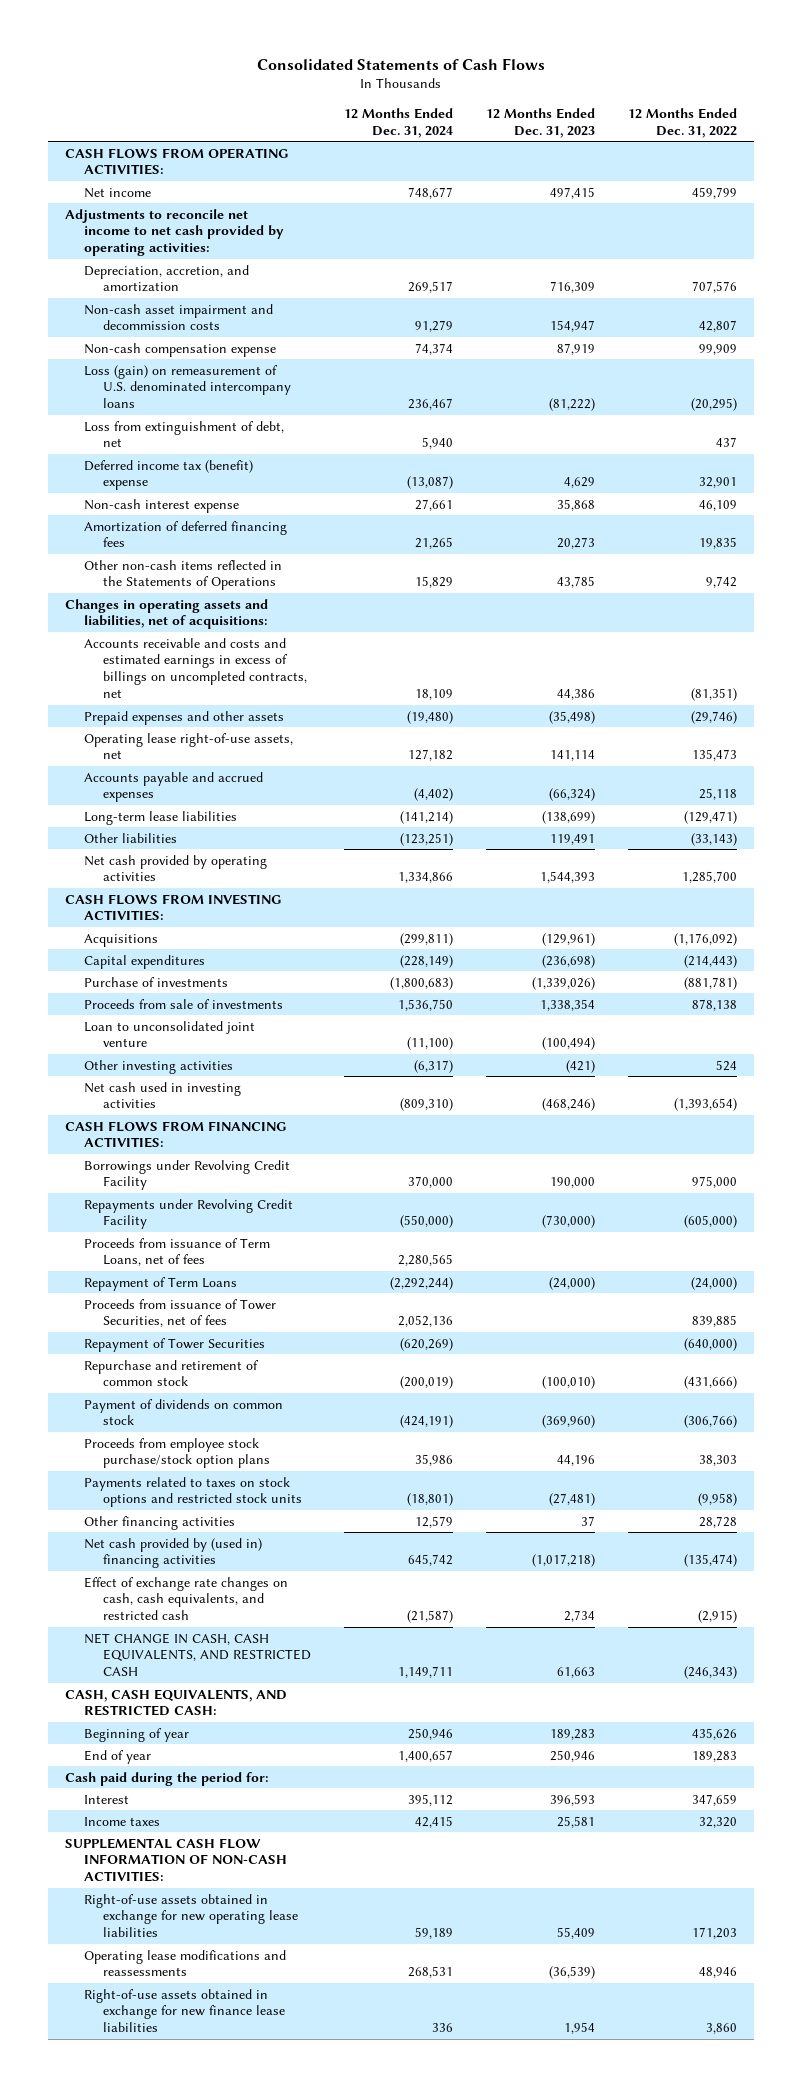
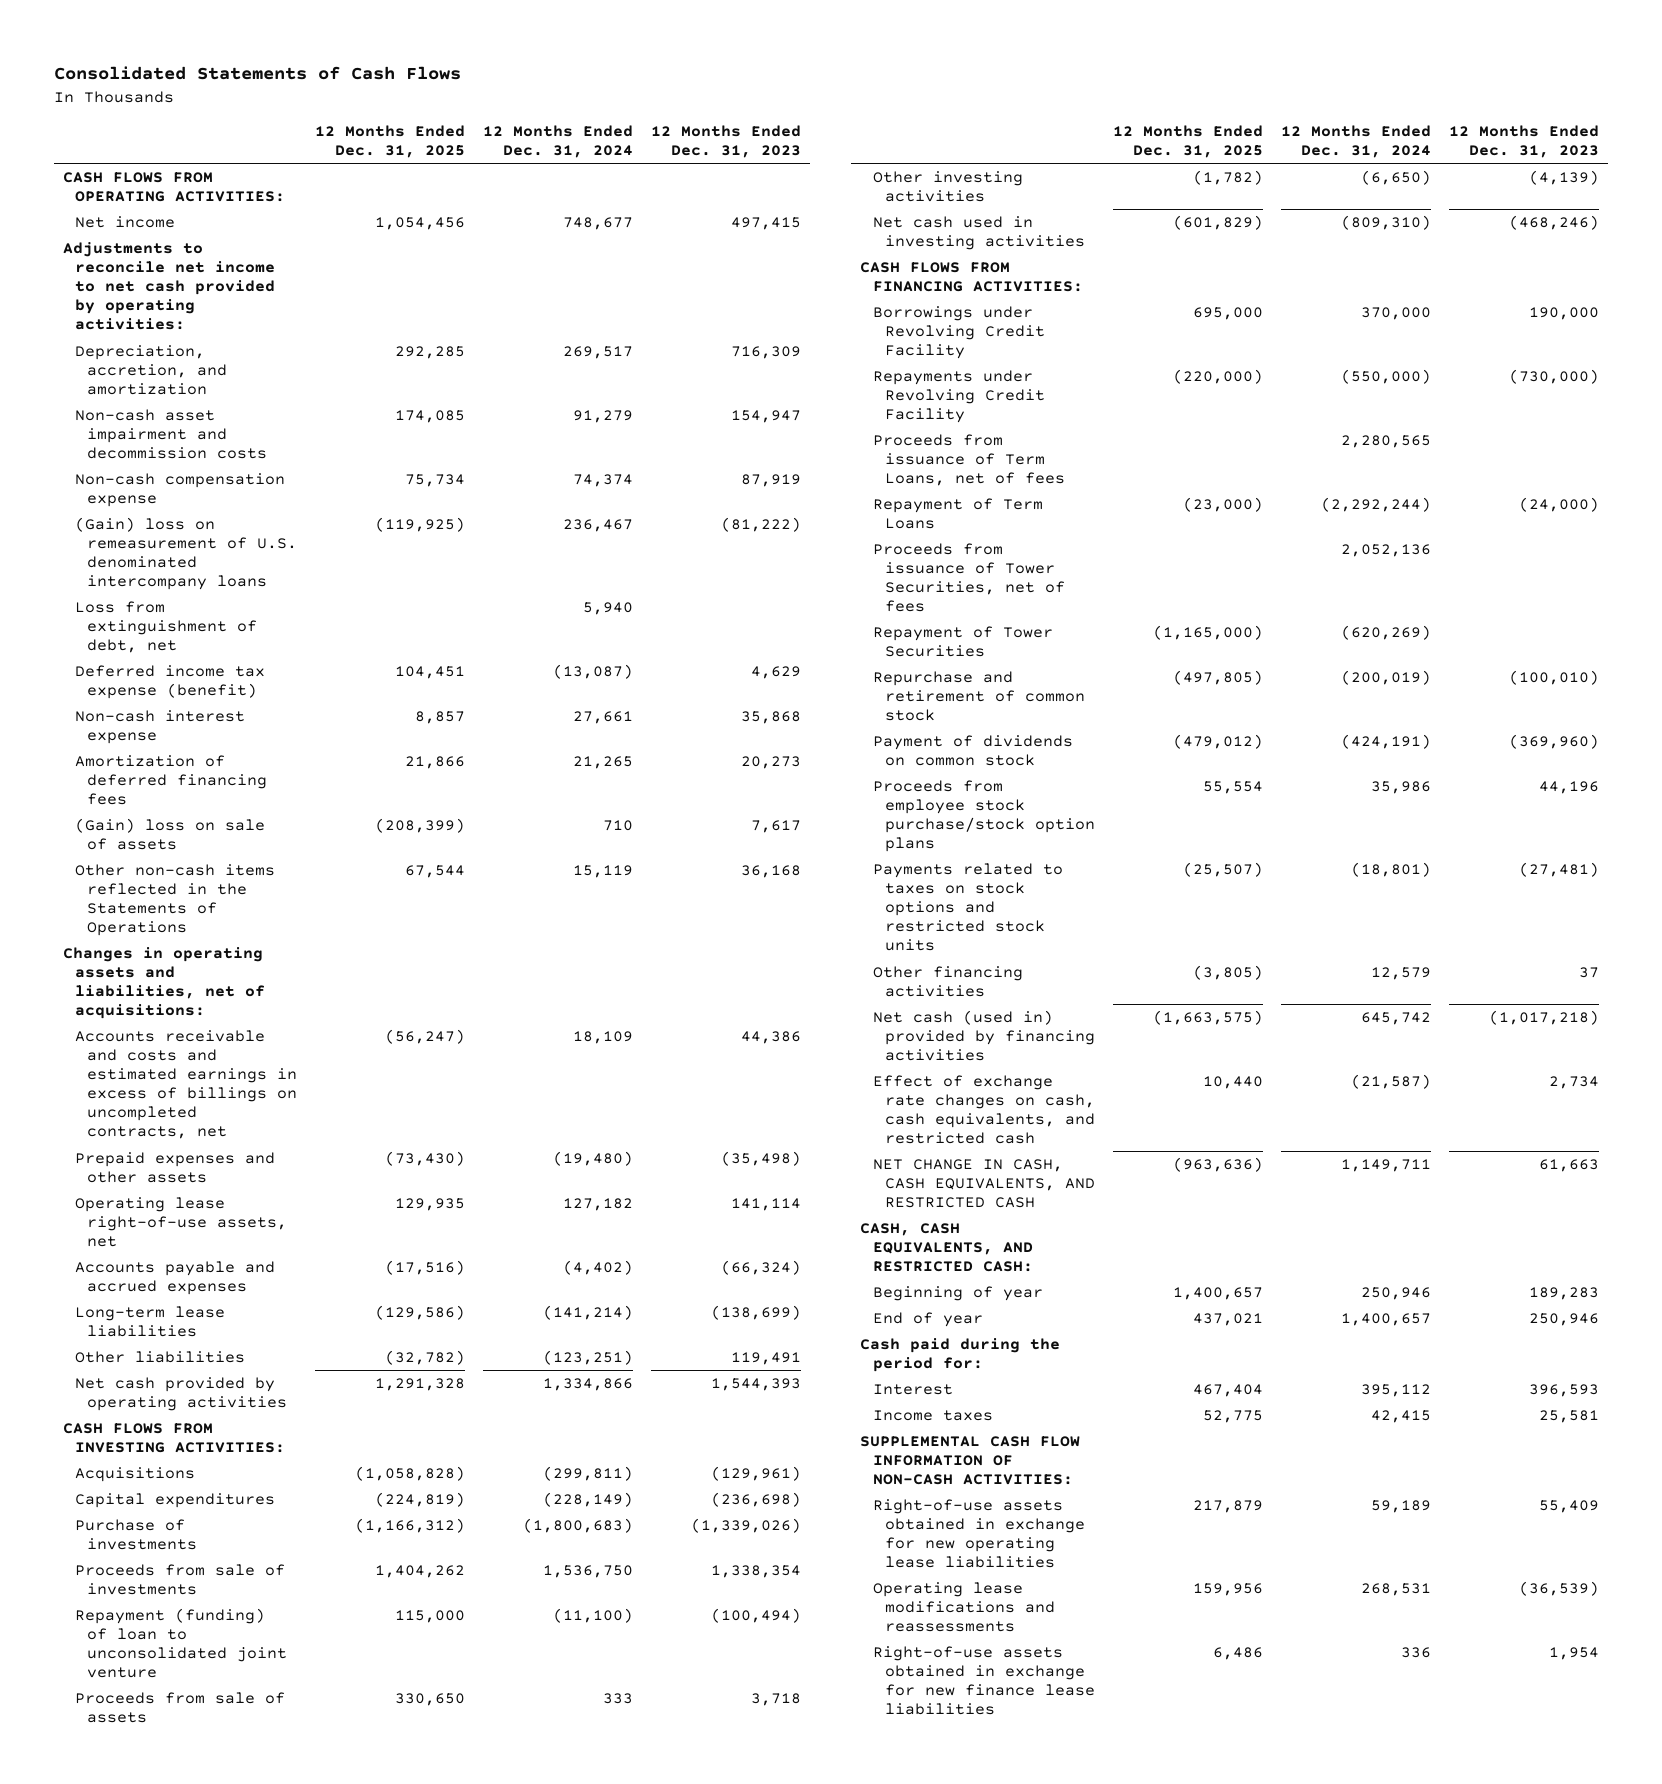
[628,107,738,138] 12 Months Ended Dec. 31, 2022 -> none
none -> [315,124,466,158] 12 Months Ended Dec. 31, 2025
[83,364,291,409] Loss (gain) on remeasurement of U.S. denominated intercompany loans -> [75,516,298,591] (Gain) loss on remeasurement of U.S. denominated intercompany loans
[83,459,253,491] Deferred income tax (benefit) expense -> [75,664,266,700] Deferred income tax expense (benefit)
none -> [75,817,266,851] (Gain) loss on sale of assets
[414,576,453,589] 15,829 -> [573,864,634,878] 15,119
[557,576,596,589] 43,785 -> [741,864,802,878] 36,168
[83,1020,255,1048] Loan to unconsolidated joint venture -> [75,1607,288,1679] Repayment (funding) of loan to unconsolidated joint venture
none -> [75,1691,286,1724] Proceeds from sale of assets
[413,1059,453,1073] (6,317) -> [1360,169,1431,185] (6,650)
[566,1059,596,1073] (421) -> [1528,169,1599,185] (4,139)
[83,1537,262,1569] Net cash provided by (used in) financing activities -> [872,1009,1095,1062] Net cash (used in) provided by financing activities

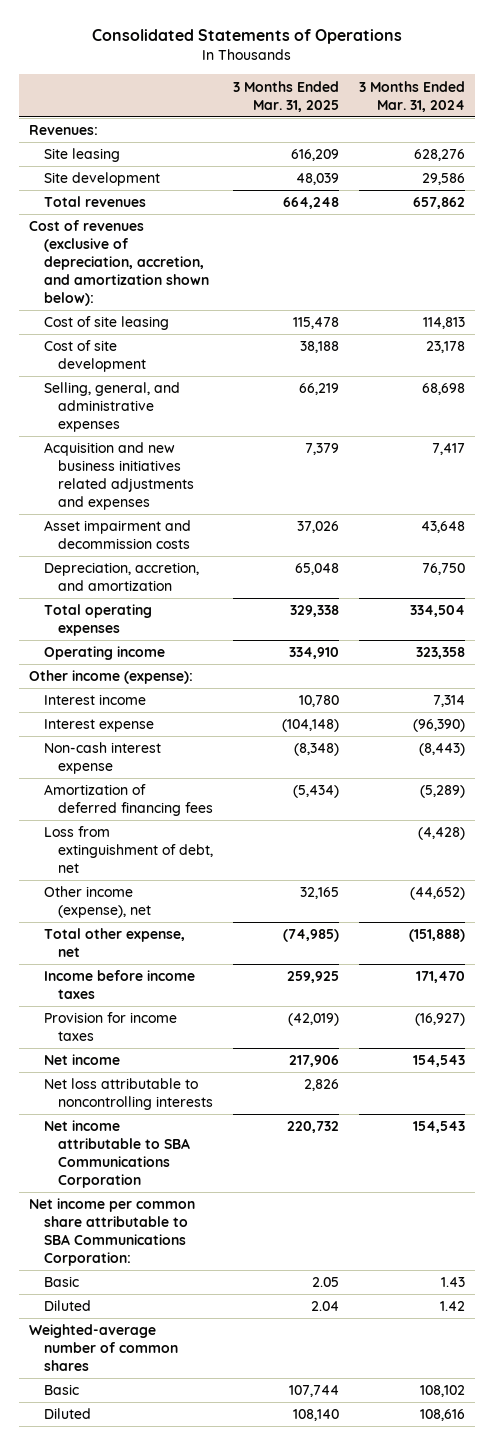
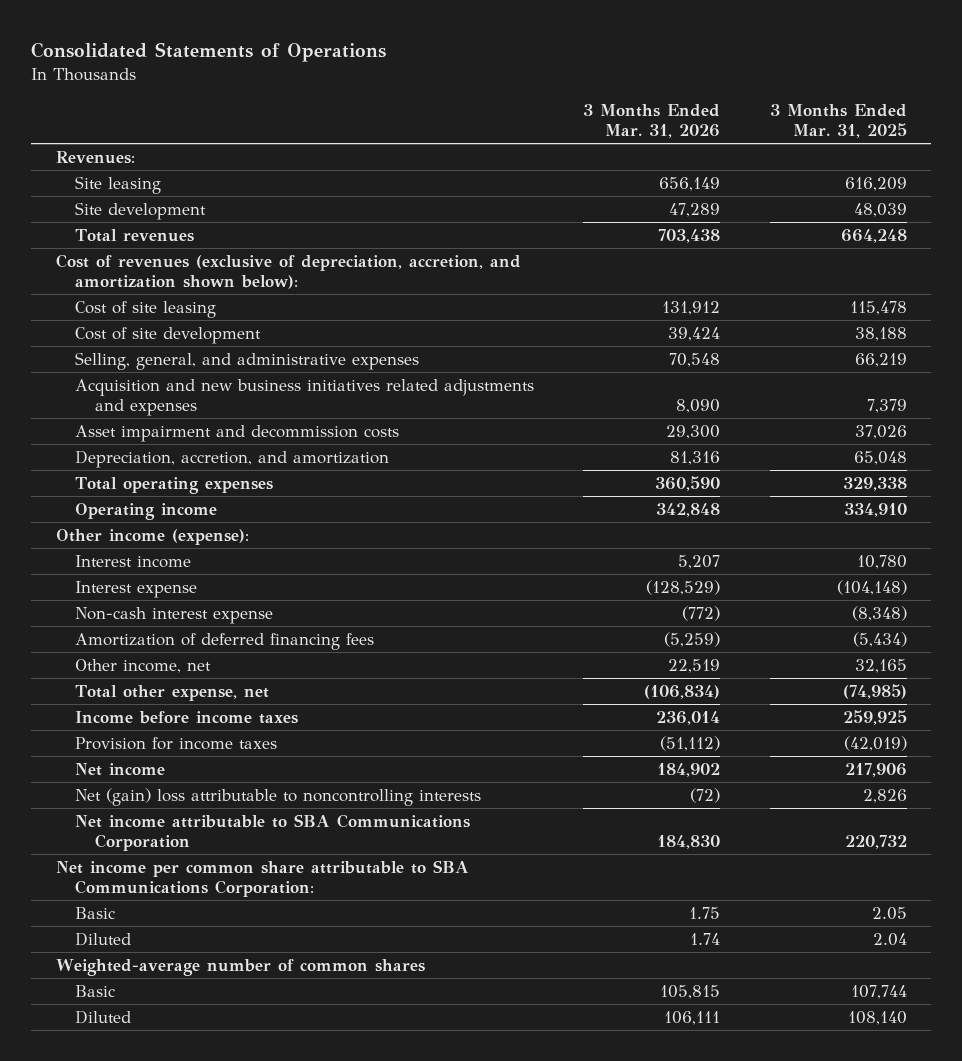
[358,80,465,112] 3 Months Ended Mar. 31, 2024 -> none
none -> [583,104,721,139] 3 Months Ended Mar. 31, 2026
[43,826,214,874] Loss from extinguishment of debt, net -> none
[43,886,152,919] Other income (expense), net -> [75,659,212,674] Other income, net
[43,1078,214,1111] Net loss attributable to noncontrolling interests -> [75,788,482,807] Net (gain) loss attributable to noncontrolling interests

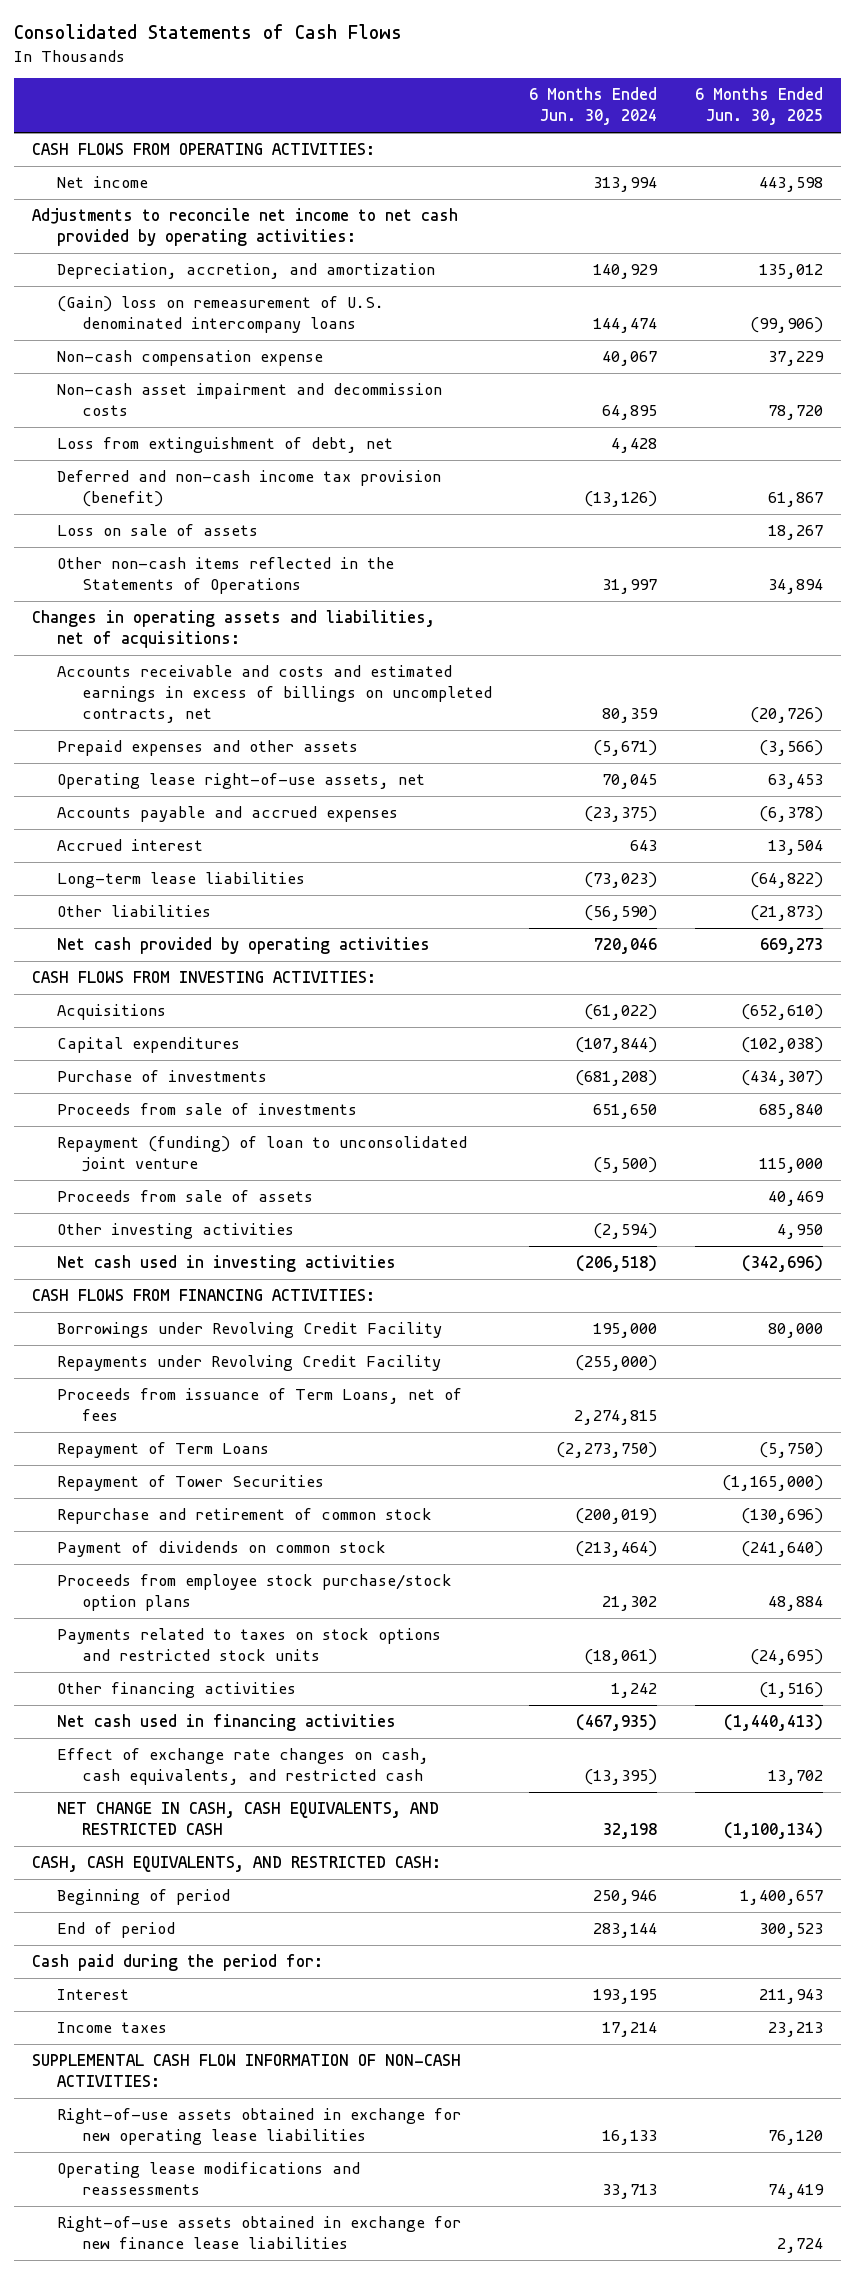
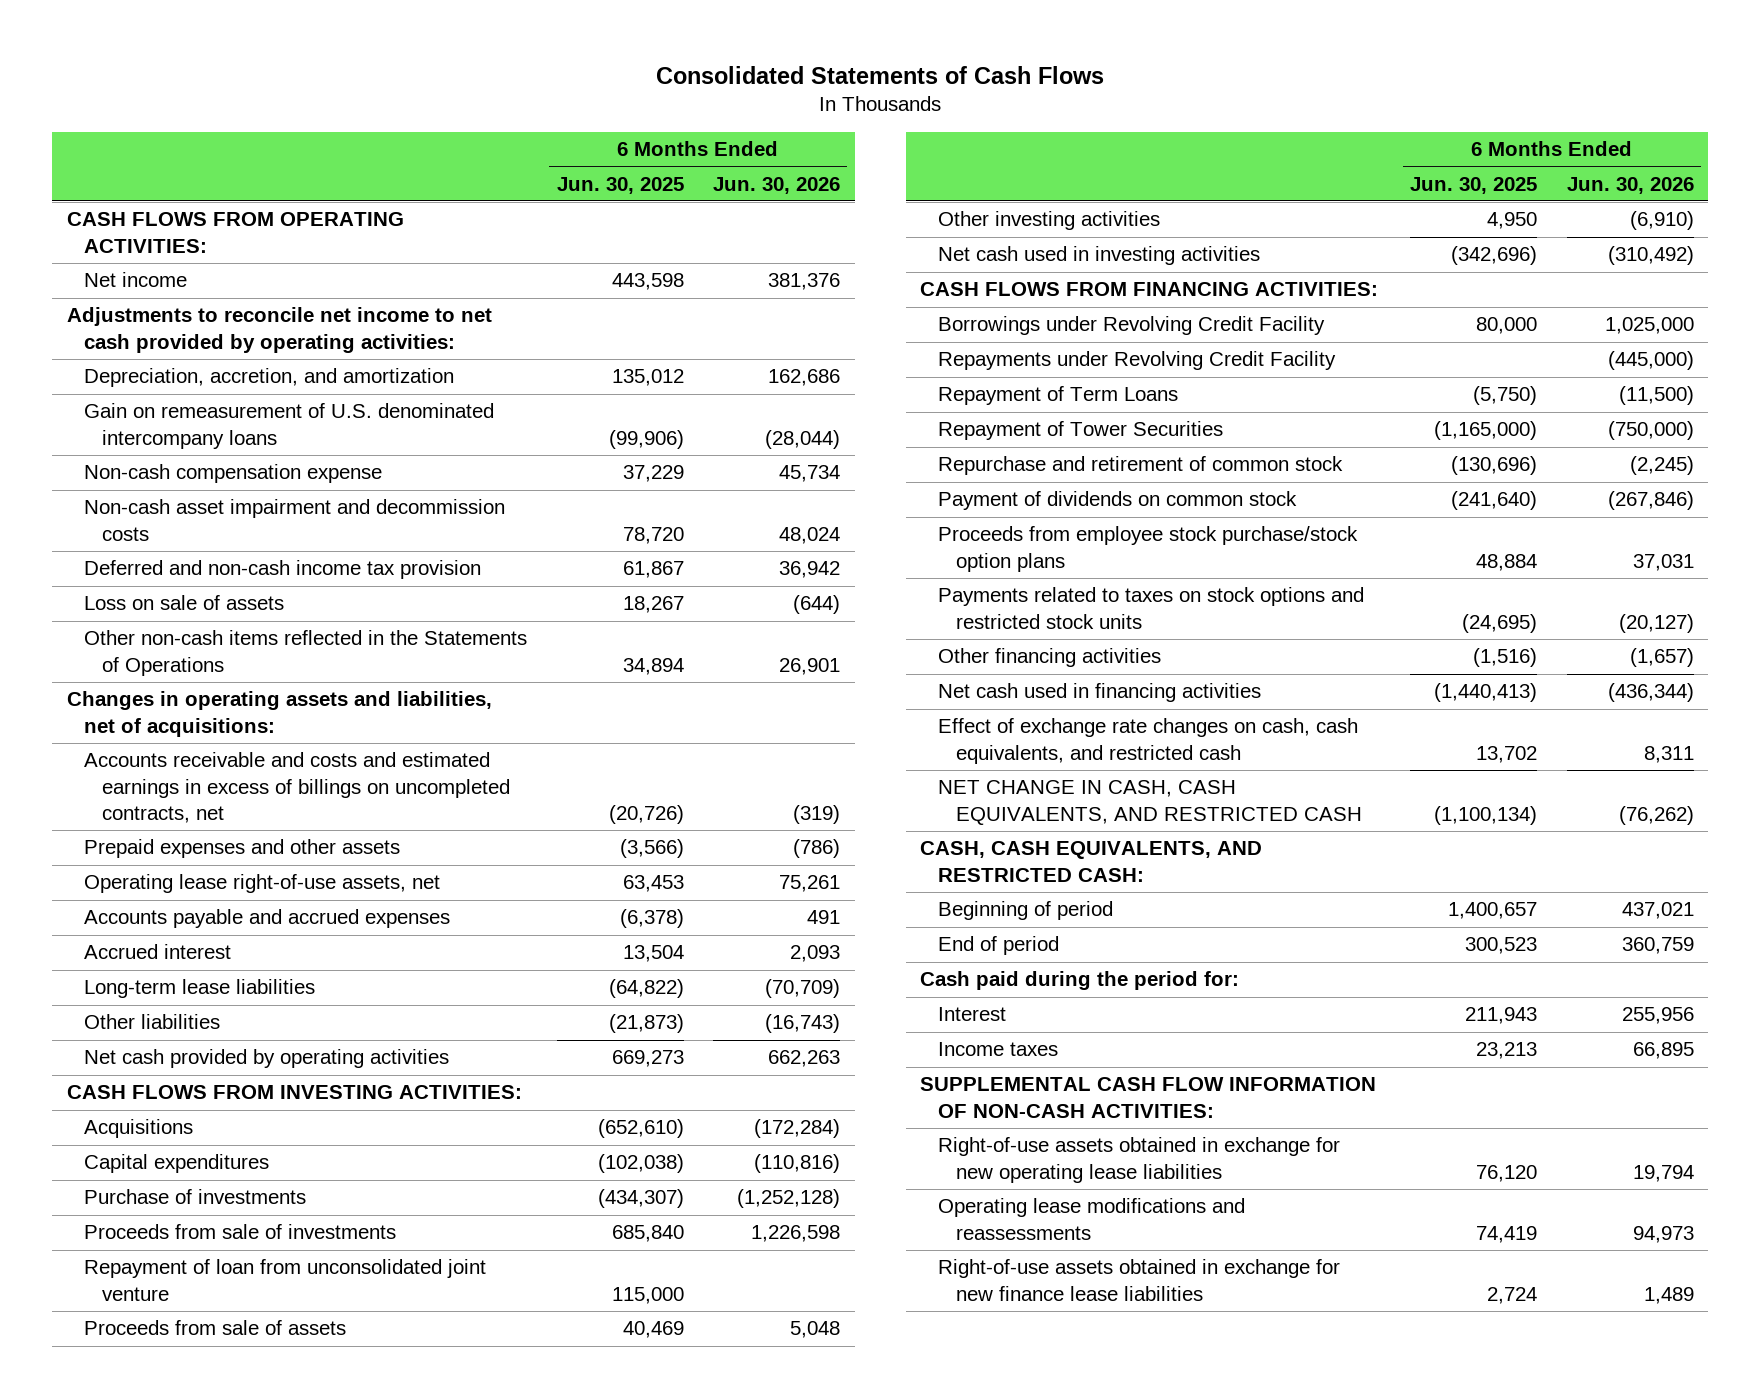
[529,87,658,126] 6 Months Ended Jun. 30, 2024 -> none
none -> [712,176,840,194] Jun. 30, 2026
[57,296,385,334] (Gain) loss on remeasurement of U.S. denominated intercompany loans -> [84,403,495,449] Gain on remeasurement of U.S. denominated intercompany loans
[57,437,394,454] Loss from extinguishment of debt, net -> none
[57,470,442,508] Deferred and non-cash income tax provision (benefit) -> [84,560,482,580] Deferred and non-cash income tax provision
[57,1136,468,1173] Repayment (funding) of loan to unconsolidated joint venture -> [84,1259,487,1301] Repayment of loan from unconsolidated joint venture
[57,1388,463,1422] Proceeds from issuance of Term Loans, net of fees -> none

